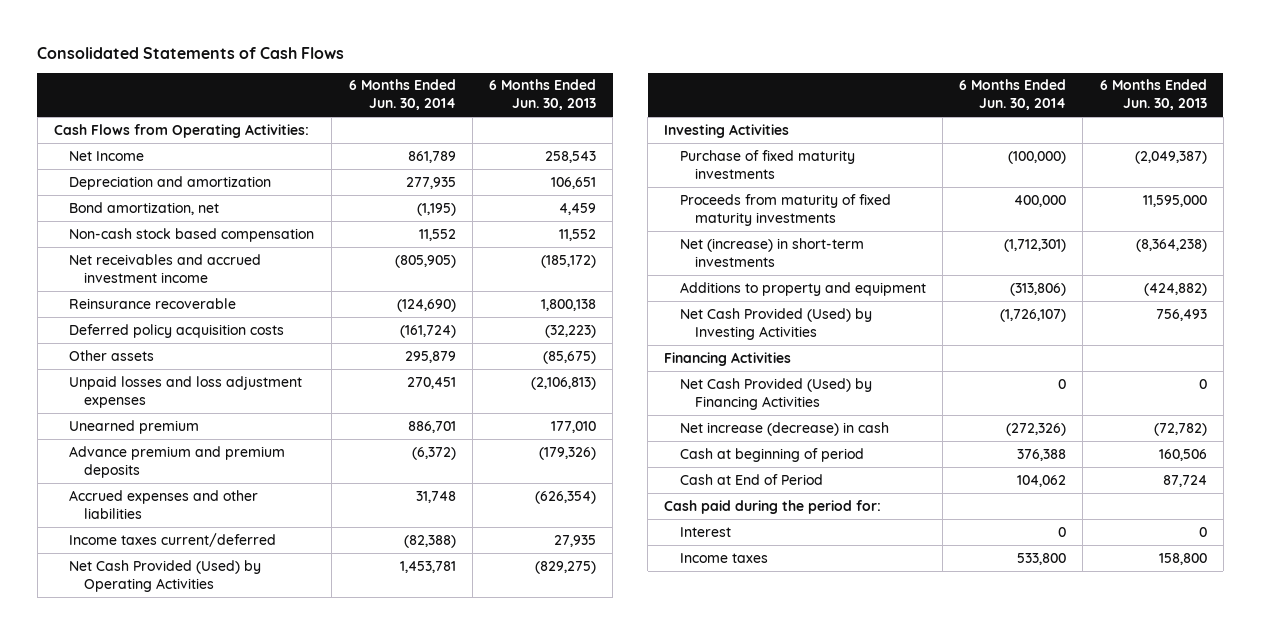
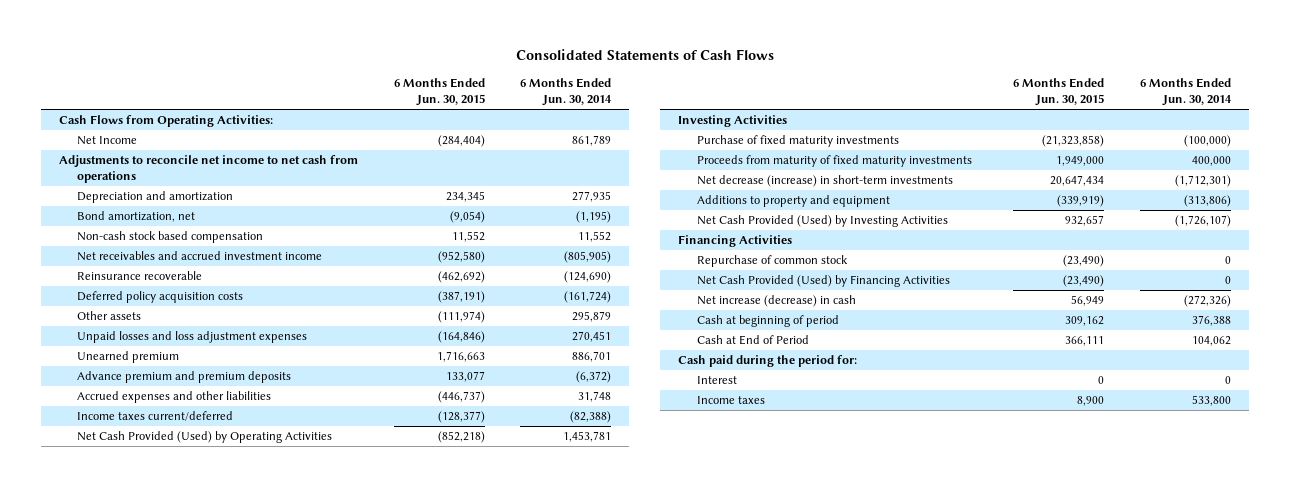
[489,79,597,111] 6 Months Ended Jun. 30, 2013 -> none
none -> [393,77,485,106] 6 Months Ended Jun. 30, 2015
none -> [58,155,358,184] Adjustments to reconcile net income to net cash from operations
[679,237,864,267] Net (increase) in short-term investments -> [696,175,953,188] Net decrease (increase) in short-term investments
none -> [696,255,848,268] Repurchase of common stock

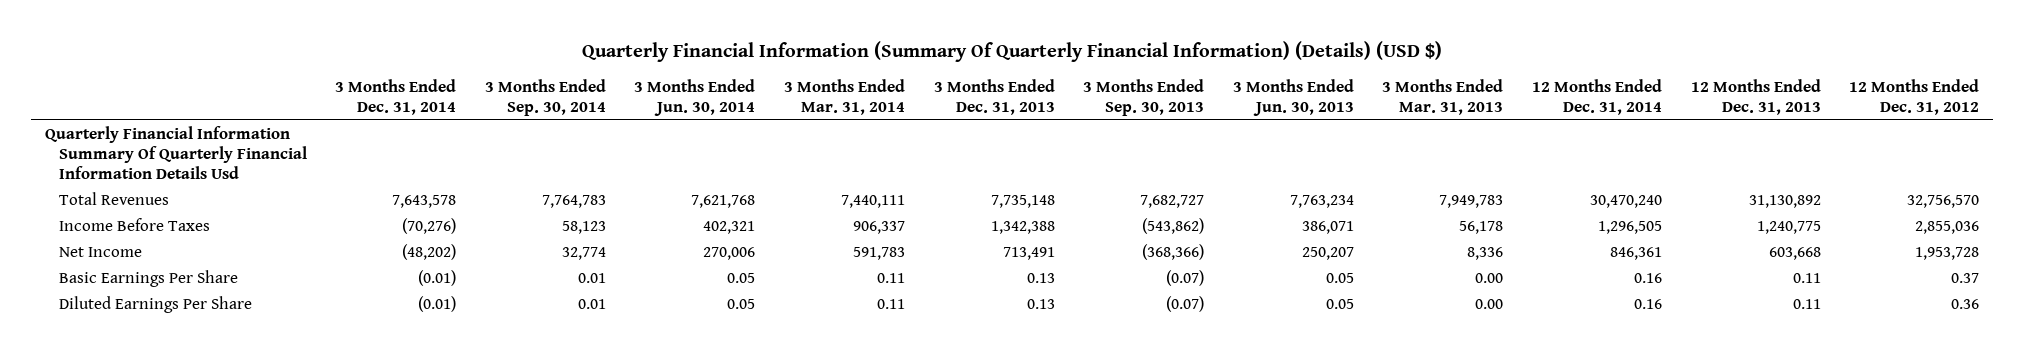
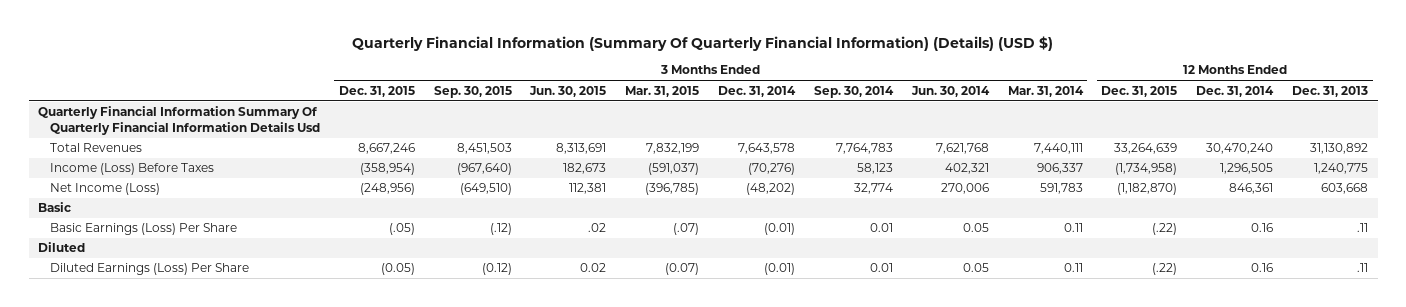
[933,79,1055,116] 3 Months Ended Dec. 31, 2013 -> none
[1083,79,1205,117] 3 Months Ended Sep. 30, 2013 -> none
[1232,79,1354,117] 3 Months Ended Jun. 30, 2013 -> none
[1382,79,1504,116] 3 Months Ended Mar. 31, 2013 -> none
[1849,79,1980,116] 12 Months Ended Dec. 31, 2012 -> none
none -> [338,85,415,97] Dec. 31, 2015
none -> [433,85,512,98] Sep. 30, 2015
none -> [529,85,607,97] Jun. 30, 2015
none -> [625,85,700,97] Mar. 31, 2015
none -> [1101,85,1178,97] Dec. 31, 2015
[58,218,210,232] Income Before Taxes -> [49,163,214,176] Income (Loss) Before Taxes
[58,247,142,258] Net Income -> [49,183,160,196] Net Income (Loss)
none -> [38,202,72,213] Basic
[58,270,238,288] Basic Earnings Per Share -> [49,223,237,236] Basic Earnings (Loss) Per Share
[1792,273,1821,284] 0.11 -> [1357,223,1369,233] .11
none -> [38,242,86,253] Diluted
[58,296,252,314] Diluted Earnings Per Share -> [49,263,249,276] Diluted Earnings (Loss) Per Share
[1792,299,1821,310] 0.11 -> [1357,263,1369,273] .11

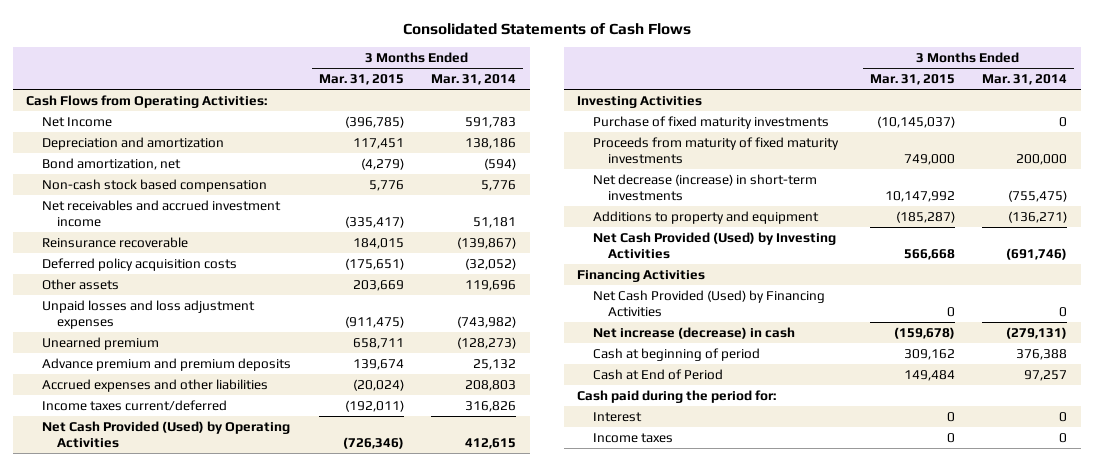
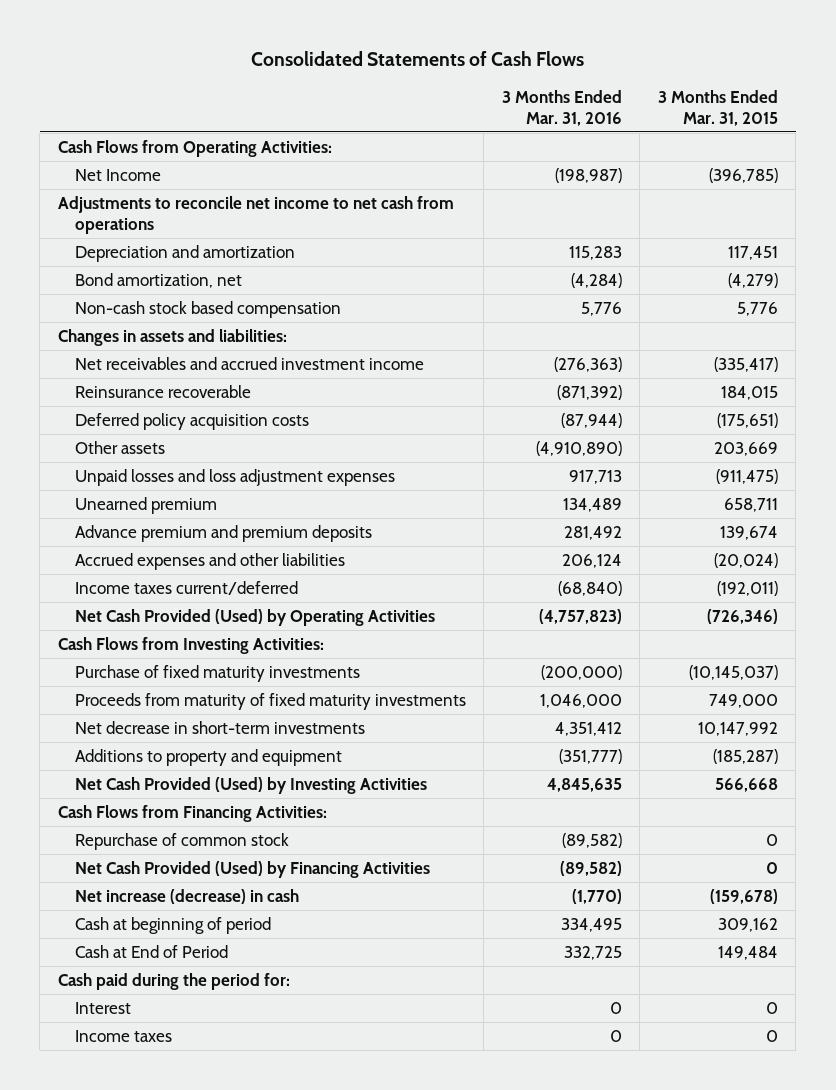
[431,73,517,85] Mar. 31, 2014 -> none
none -> [501,89,622,126] 3 Months Ended Mar. 31, 2016
none -> [57,195,454,234] Adjustments to reconcile net income to net cash from operations
none -> [57,328,287,346] Changes in assets and liabilities:
[577,95,703,108] Investing Activities -> [57,636,324,654] Cash Flows from Investing Activities:
[592,173,817,201] Net decrease (increase) in short-term investments -> [74,720,365,734] Net decrease in short-term investments
[577,269,706,282] Financing Activities -> [57,804,327,822] Cash Flows from Financing Activities:
none -> [74,832,289,850] Repurchase of common stock

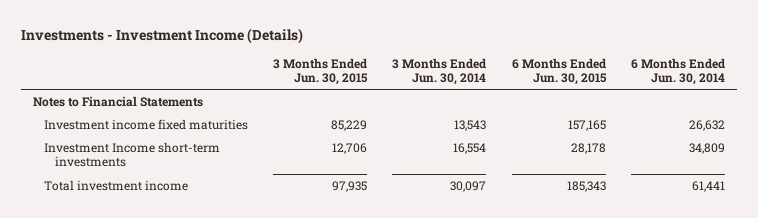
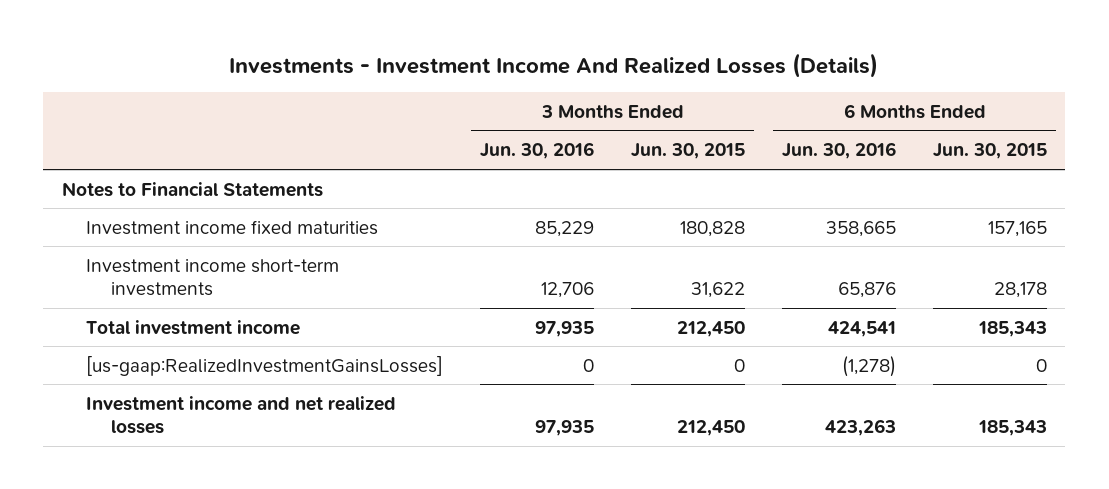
[20,27,303,44] Investments - Investment Income (Details) -> [229,53,879,79] Investments - Investment Income And Realized Losses (Details)
[392,57,487,86] 3 Months Ended Jun. 30, 2014 -> none
[630,57,725,86] 6 Months Ended Jun. 30, 2014 -> none
none -> [480,142,595,160] Jun. 30, 2016
none -> [782,142,897,160] Jun. 30, 2016
[331,119,368,131] 85,229 -> [680,220,746,237] 180,828
[44,141,221,168] Investment Income short-term investments -> [86,258,340,297] Investment income short-term investments
[332,142,368,154] 12,706 -> [691,282,746,299] 31,622
[332,180,368,192] 97,935 -> [677,320,746,337] 212,450
none -> [86,355,444,376] [us-gaap:RealizedInvestmentGainsLosses]
none -> [86,395,397,435] Investment income and net realized losses

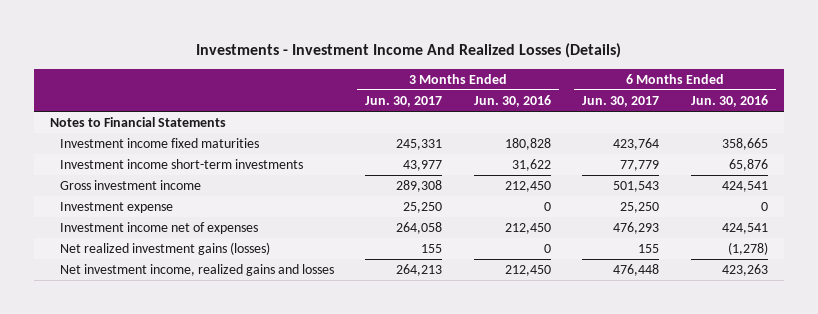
[631,143,746,160] Jun. 30, 2015 -> none
[932,143,1047,160] Jun. 30, 2015 -> none
none -> [365,95,443,107] Jun. 30, 2017
none -> [582,95,660,107] Jun. 30, 2017
[535,220,595,237] 85,229 -> [504,138,551,151] 180,828
[541,282,595,299] 12,706 -> [511,159,551,172] 31,622
[86,319,301,335] Total investment income -> [59,180,201,191] Gross investment income
[535,320,595,337] 97,935 -> [504,181,551,193] 212,450
none -> [59,202,173,214] Investment expense
none -> [59,222,258,235] Investment income net of expenses
[86,355,444,376] [us-gaap:RealizedInvestmentGainsLosses] -> [59,242,270,256] Net realized investment gains (losses)
[86,395,397,435] Investment income and net realized losses -> [59,264,334,277] Net investment income, realized gains and losses
[535,420,595,437] 97,935 -> [504,265,551,277] 212,450

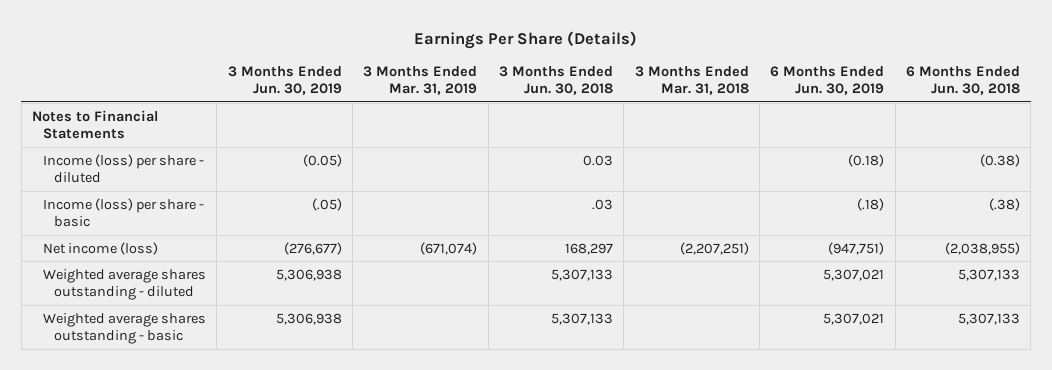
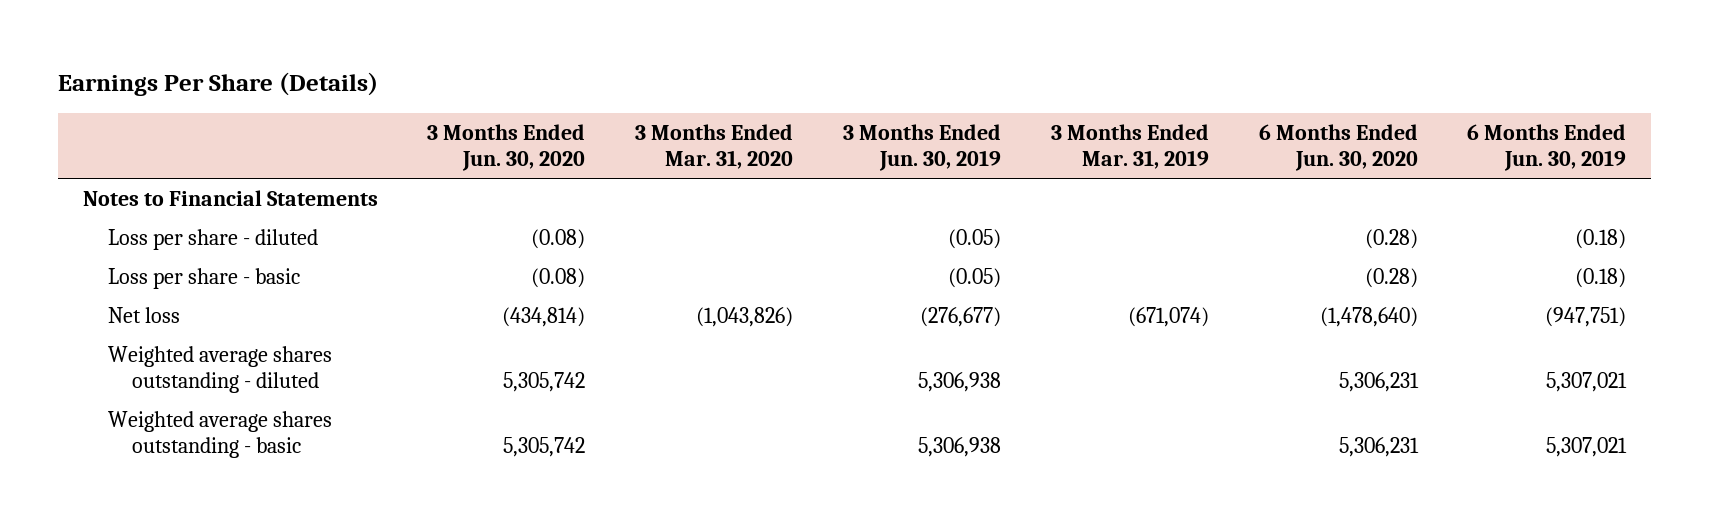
[499,65,614,96] 3 Months Ended Jun. 30, 2018 -> none
[634,65,749,96] 3 Months Ended Mar. 31, 2018 -> none
[905,65,1020,96] 6 Months Ended Jun. 30, 2018 -> none
none -> [427,124,586,172] 3 Months Ended Jun. 30, 2020
none -> [635,124,794,170] 3 Months Ended Mar. 31, 2020
none -> [1258,124,1418,172] 6 Months Ended Jun. 30, 2020
[43,153,205,184] Income (loss) per share - diluted -> [107,229,318,251] Loss per share - diluted
[43,197,205,228] Income (loss) per share - basic -> [107,268,300,290] Loss per share - basic
[311,197,342,211] (.05) -> [947,268,1001,289] (0.05)
[857,197,885,211] (.18) -> [1575,268,1627,289] (0.18)
[43,241,159,255] Net income (loss) -> [107,307,180,324] Net loss

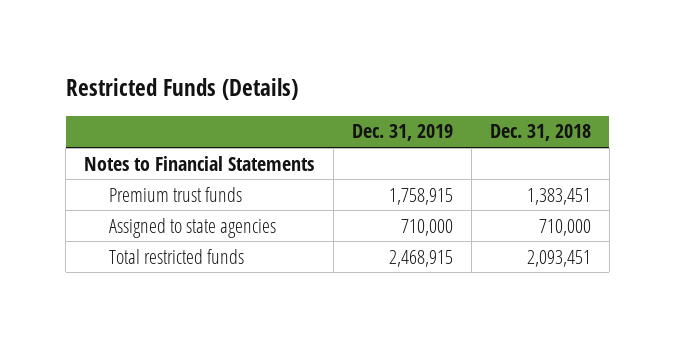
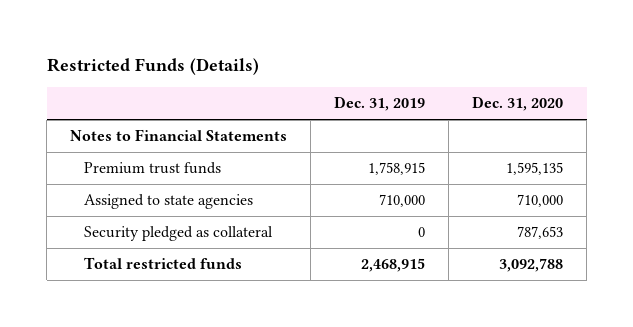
[489,124,591,142] Dec. 31, 2018 -> none
none -> [472,96,564,112] Dec. 31, 2020
none -> [83,226,273,242] Security pledged as collateral

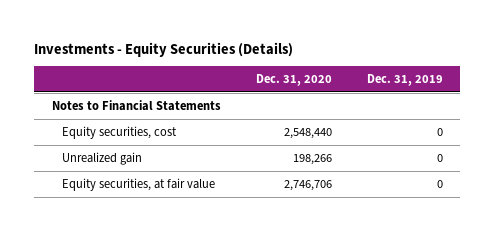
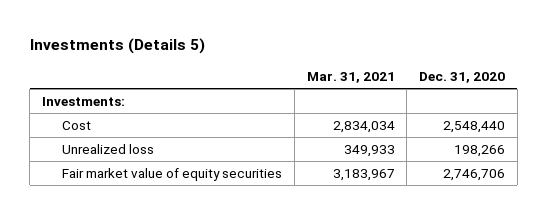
[34,41,294,57] Investments - Equity Securities (Details) -> [29,38,205,55] Investments (Details 5)
[366,74,443,87] Dec. 31, 2019 -> none
none -> [306,71,395,83] Mar. 31, 2021
[51,99,221,111] Notes to Financial Statements -> none
none -> [41,96,125,106] Investments:
[61,125,177,139] Equity securities, cost -> [62,120,92,130] Cost
[61,151,142,165] Unrealized gain -> [62,143,155,154] Unrealized loss
[61,177,215,191] Equity securities, at fair value -> [62,167,283,181] Fair market value of equity securities

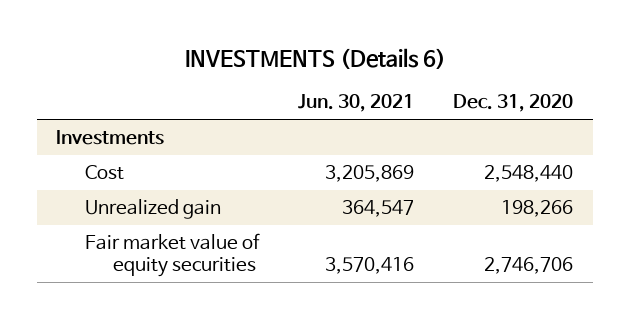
[29,38,205,55] Investments (Details 5) -> [184,47,446,69] INVESTMENTS (Details 6)
[306,71,395,83] Mar. 31, 2021 -> none
none -> [298,94,415,113] Jun. 30, 2021
[41,96,125,106] Investments: -> [56,130,165,146] Investments
[62,143,155,154] Unrealized loss -> [84,199,221,220] Unrealized gain

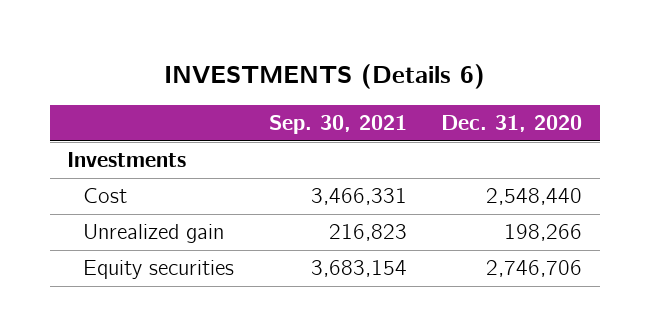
[298,94,415,113] Jun. 30, 2021 -> none
none -> [268,115,407,135] Sep. 30, 2021
[84,233,260,278] Fair market value of equity securities -> [82,260,234,280] Equity securities

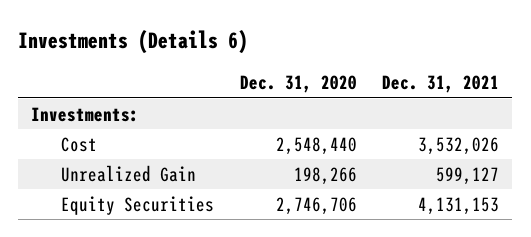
[163,64,485,90] INVESTMENTS (Details 6) -> [18,30,249,55] Investments (Details 6)
[268,115,407,135] Sep. 30, 2021 -> none
none -> [382,75,500,94] Dec. 31, 2021
[67,152,187,168] Investments -> [31,106,140,122] Investments:
[82,224,224,244] Unrealized gain -> [60,164,196,182] Unrealized Gain
[82,260,234,280] Equity securities -> [60,195,214,215] Equity Securities

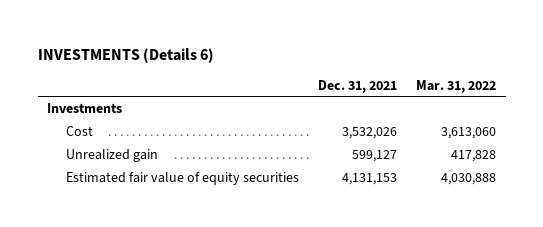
[18,30,249,55] Investments (Details 6) -> [37,47,214,63] INVESTMENTS (Details 6)
[239,75,357,94] Dec. 31, 2020 -> none
none -> [416,79,497,93] Mar. 31, 2022
[31,106,140,122] Investments: -> [47,102,123,113] Investments
[60,164,196,182] Unrealized Gain -> [66,148,159,162] Unrealized gain
[60,195,214,215] Equity Securities -> [66,171,300,185] Estimated fair value of equity securities

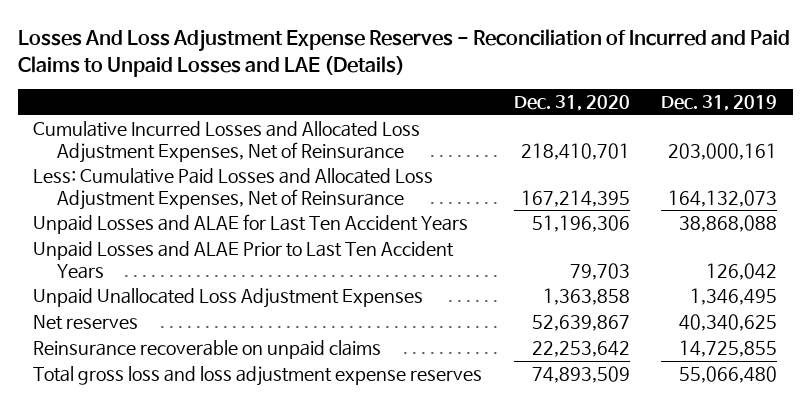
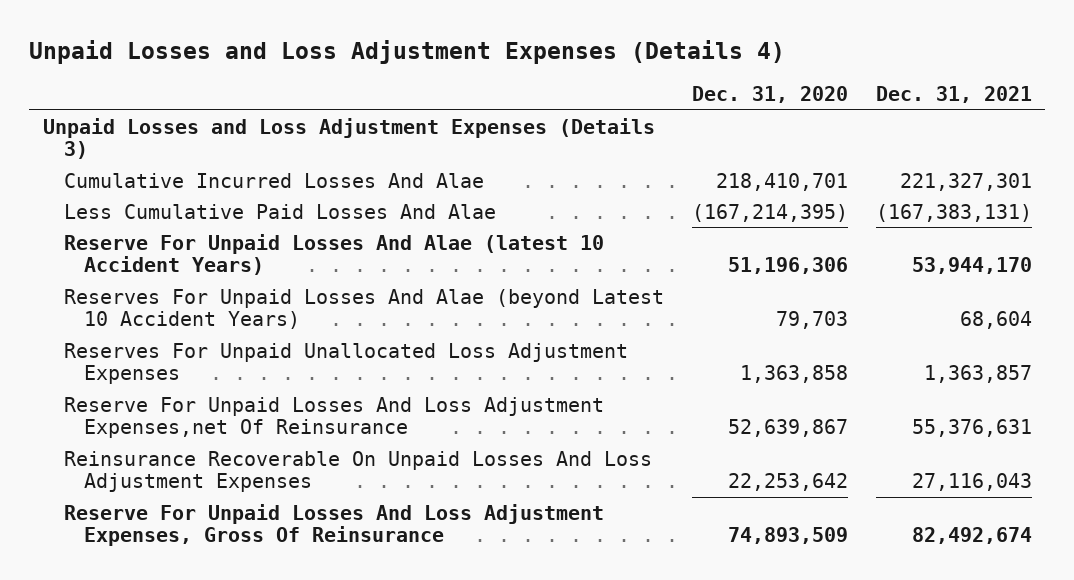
[17,28,790,77] Losses And Loss Adjustment Expense Reserves - Reconciliation of Incurred and Paid Claims to Unpaid Losses and LAE (Details) -> [28,40,785,65] Unpaid Losses and Loss Adjustment Expenses (Details 4)
[661,95,778,112] Dec. 31, 2019 -> none
none -> [875,86,1032,104] Dec. 31, 2021
none -> [42,117,655,160] Unpaid Losses and Loss Adjustment Expenses (Details 3)
[33,121,421,163] Cumulative Incurred Losses and Allocated Loss Adjustment Expenses, Net of Reinsurance -> [63,172,484,188] Cumulative Incurred Losses And Alae
[33,168,434,210] Less: Cumulative Paid Losses and Allocated Loss Adjustment Expenses, Net of Reinsurance -> [63,203,496,219] Less Cumulative Paid Losses And Alae
[520,189,630,207] 167,214,395 -> [691,203,848,222] (167,214,395)
[33,214,469,235] Unpaid Losses and ALAE for Last Ten Accident Years -> [63,233,604,276] Reserve For Unpaid Losses And Alae (latest 10 Accident Years)
[33,241,455,279] Unpaid Losses and ALAE Prior to Last Ten Accident Years -> [63,288,664,330] Reserves For Unpaid Losses And Alae (beyond Latest 10 Accident Years)
[33,288,424,309] Unpaid Unallocated Loss Adjustment Expenses -> [63,342,628,385] Reserves For Unpaid Unallocated Loss Adjustment Expenses
[33,315,139,331] Net reserves -> [63,396,604,439] Reserve For Unpaid Losses And Loss Adjustment Expenses,net Of Reinsurance
[33,340,382,360] Reinsurance recoverable on unpaid claims -> [63,450,652,493] Reinsurance Recoverable On Unpaid Losses And Loss Adjustment Expenses
[33,366,483,387] Total gross loss and loss adjustment expense reserves -> [63,503,604,547] Reserve For Unpaid Losses And Loss Adjustment Expenses, Gross Of Reinsurance

